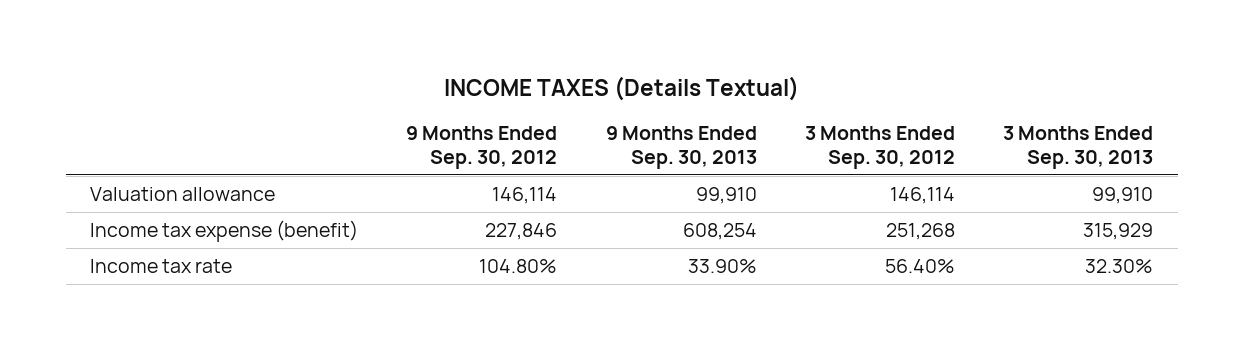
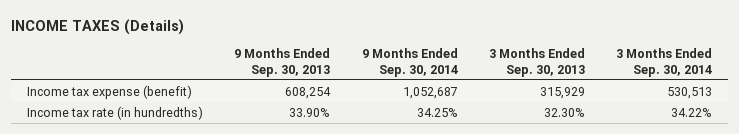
[443,76,799,102] INCOME TAXES (Details Textual) -> [11,18,185,35] INCOME TAXES (Details)
[406,126,558,170] 9 Months Ended Sep. 30, 2012 -> none
[805,126,956,170] 3 Months Ended Sep. 30, 2012 -> none
none -> [361,48,458,78] 9 Months Ended Sep. 30, 2014
none -> [616,48,713,78] 3 Months Ended Sep. 30, 2014
[90,186,276,201] Valuation allowance -> none
[90,258,233,273] Income tax rate -> [26,105,203,120] Income tax rate (in hundredths)

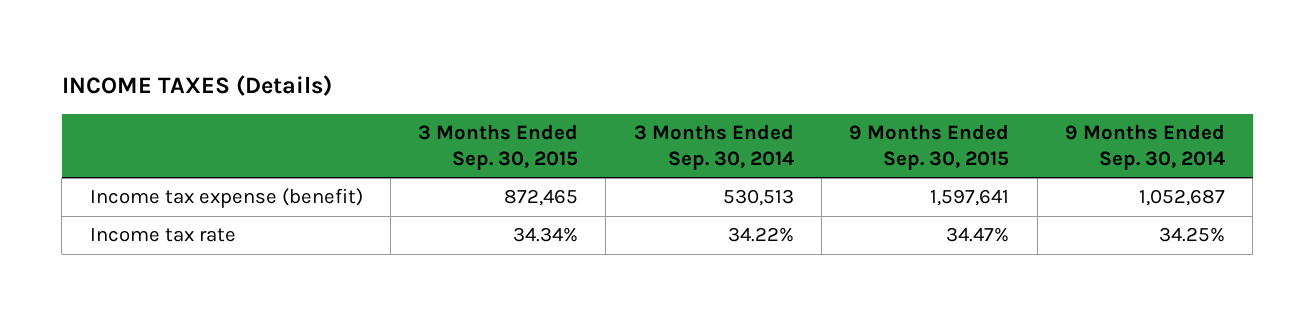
[234,48,331,78] 9 Months Ended Sep. 30, 2013 -> none
[489,48,586,78] 3 Months Ended Sep. 30, 2013 -> none
none -> [418,124,579,170] 3 Months Ended Sep. 30, 2015
none -> [849,124,1010,170] 9 Months Ended Sep. 30, 2015
[26,105,203,120] Income tax rate (in hundredths) -> [89,228,236,243] Income tax rate

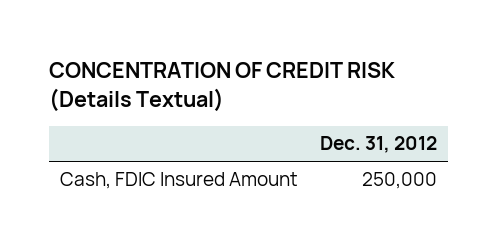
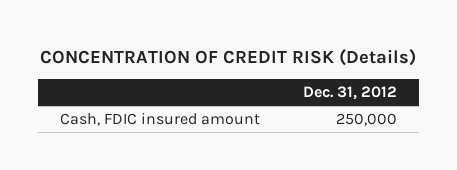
[48,61,395,113] CONCENTRATION OF CREDIT RISK (Details Textual) -> [40,49,417,67] CONCENTRATION OF CREDIT RISK (Details)
[59,172,298,190] Cash, FDIC Insured Amount -> [59,111,260,126] Cash, FDIC insured amount

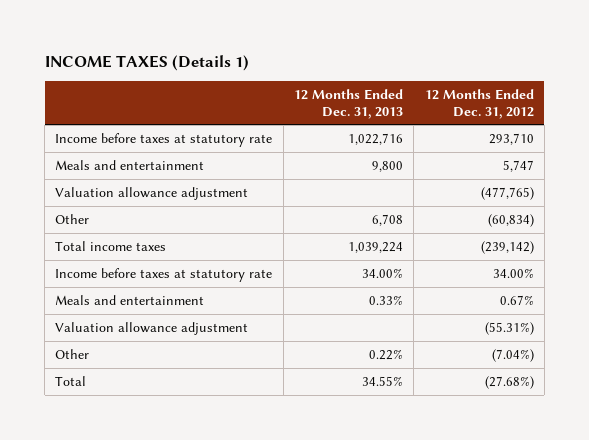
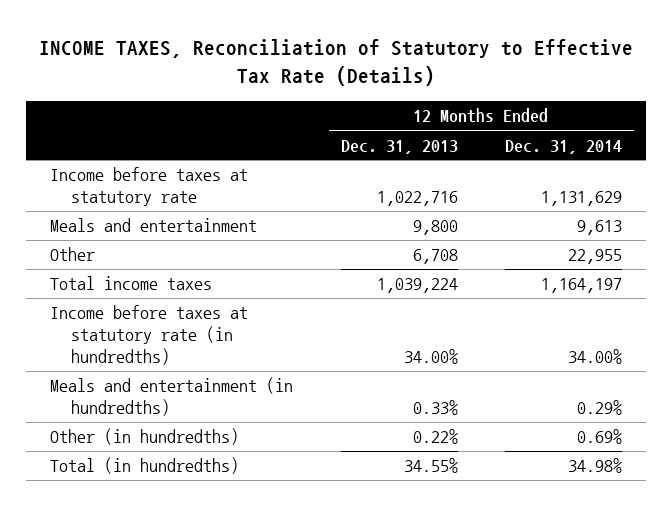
[44,54,249,71] INCOME TAXES (Details 1) -> [39,39,634,87] INCOME TAXES, Reconciliation of Statutory to Effective Tax Rate (Details)
[424,88,534,119] 12 Months Ended Dec. 31, 2012 -> none
none -> [504,139,622,154] Dec. 31, 2014
[55,187,249,201] Valuation allowance adjustment -> none
[55,322,249,336] Valuation allowance adjustment -> none
[55,268,273,283] Income before taxes at statutory rate -> [50,305,249,366] Income before taxes at statutory rate (in hundredths)
[55,295,205,306] Meals and entertainment -> [50,377,294,417] Meals and entertainment (in hundredths)
[55,349,90,360] Other -> [50,428,240,446] Other (in hundredths)
[55,376,87,387] Total -> [50,457,240,475] Total (in hundredths)

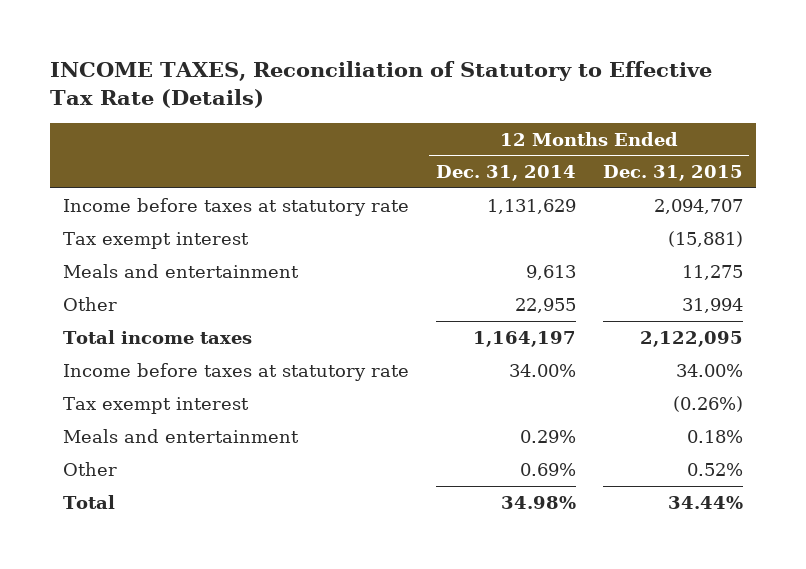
[340,139,458,154] Dec. 31, 2013 -> none
none -> [602,165,743,182] Dec. 31, 2015
none -> [63,231,250,249] Tax exempt interest
[50,305,249,366] Income before taxes at statutory rate (in hundredths) -> [63,362,410,381] Income before taxes at statutory rate
none -> [63,396,250,414] Tax exempt interest
[50,377,294,417] Meals and entertainment (in hundredths) -> [63,428,300,443] Meals and entertainment
[50,428,240,446] Other (in hundredths) -> [63,461,118,476] Other
[50,457,240,475] Total (in hundredths) -> [63,494,116,509] Total

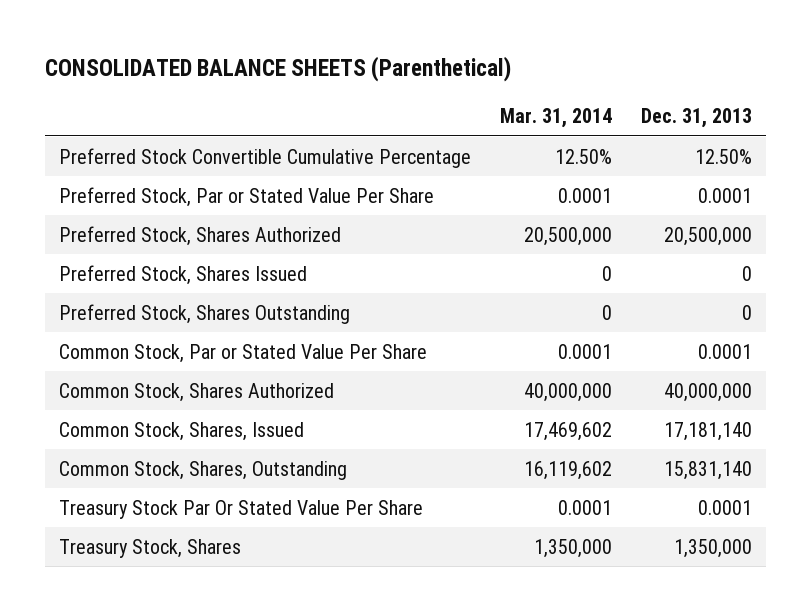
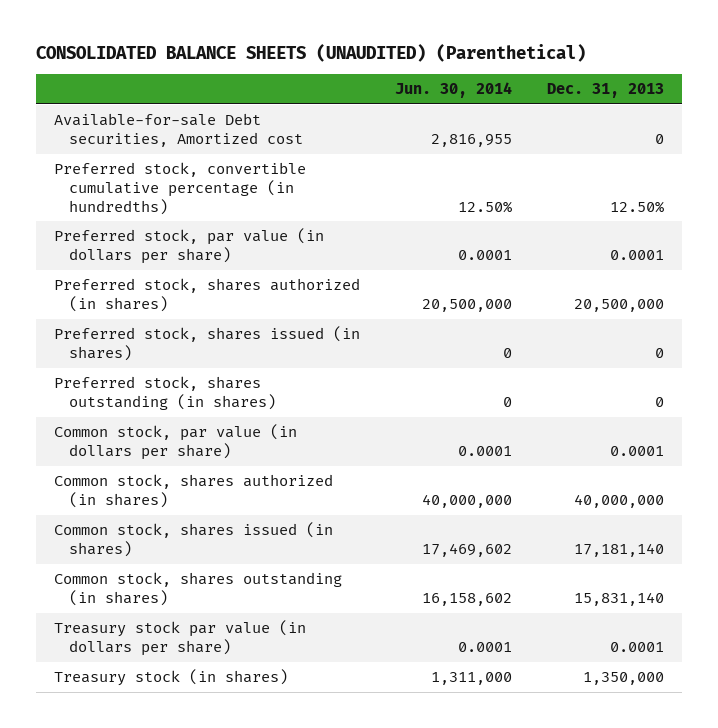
[44,56,511,83] CONSOLIDATED BALANCE SHEETS (Parenthetical) -> [35,43,586,62] CONSOLIDATED BALANCE SHEETS (UNAUDITED) (Parenthetical)
[500,108,613,129] Mar. 31, 2014 -> none
none -> [394,81,512,98] Jun. 30, 2014
none -> [53,113,304,147] Available-for-sale Debt securities, Amortized cost
[59,147,472,168] Preferred Stock Convertible Cumulative Percentage -> [53,162,306,215] Preferred stock, convertible cumulative percentage (in hundredths)
[59,186,435,207] Preferred Stock, Par or Stated Value Per Share -> [53,228,324,264] Preferred stock, par value (in dollars per share)
[59,225,342,246] Preferred Stock, Shares Authorized -> [53,278,360,312] Preferred stock, shares authorized (in shares)
[59,264,308,285] Preferred Stock, Shares Issued -> [53,326,360,361] Preferred stock, shares issued (in shares)
[59,303,351,324] Preferred Stock, Shares Outstanding -> [53,376,277,410] Preferred stock, shares outstanding (in shares)
[59,343,428,363] Common Stock, Par or Stated Value Per Share -> [53,424,297,460] Common stock, par value (in dollars per share)
[59,382,335,402] Common Stock, Shares Authorized -> [53,474,333,508] Common stock, shares authorized (in shares)
[59,421,305,441] Common Stock, Shares, Issued -> [53,522,333,557] Common stock, shares issued (in shares)
[59,460,348,480] Common Stock, Shares, Outstanding -> [53,572,342,606] Common stock, shares outstanding (in shares)
[59,499,424,519] Treasury Stock Par Or Stated Value Per Share -> [53,620,306,656] Treasury stock par value (in dollars per share)
[59,538,242,558] Treasury Stock, Shares -> [53,669,288,687] Treasury stock (in shares)

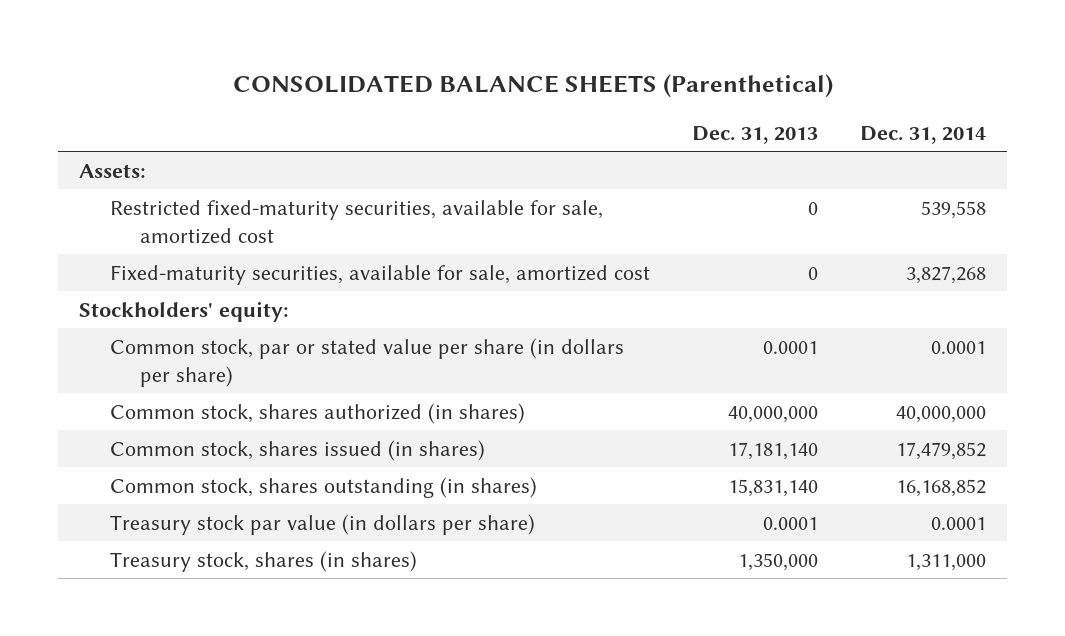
[35,43,586,62] CONSOLIDATED BALANCE SHEETS (UNAUDITED) (Parenthetical) -> [232,74,833,99] CONSOLIDATED BALANCE SHEETS (Parenthetical)
[394,81,512,98] Jun. 30, 2014 -> none
none -> [859,125,986,144] Dec. 31, 2014
[53,162,306,215] Preferred stock, convertible cumulative percentage (in hundredths) -> none
[53,228,324,264] Preferred stock, par value (in dollars per share) -> none
[53,278,360,312] Preferred stock, shares authorized (in shares) -> none
[53,326,360,361] Preferred stock, shares issued (in shares) -> none
[53,376,277,410] Preferred stock, shares outstanding (in shares) -> none
none -> [79,163,147,178] Assets:
none -> [109,199,603,244] Restricted fixed-maturity securities, available for sale, amortized cost
[53,113,304,147] Available-for-sale Debt securities, Amortized cost -> [109,264,650,285] Fixed-maturity securities, available for sale, amortized cost
none -> [79,300,290,322] Stockholders' equity:
[53,424,297,460] Common stock, par value (in dollars per share) -> [109,337,624,387] Common stock, par or stated value per share (in dollars per share)
[53,669,288,687] Treasury stock (in shares) -> [109,550,417,572] Treasury stock, shares (in shares)

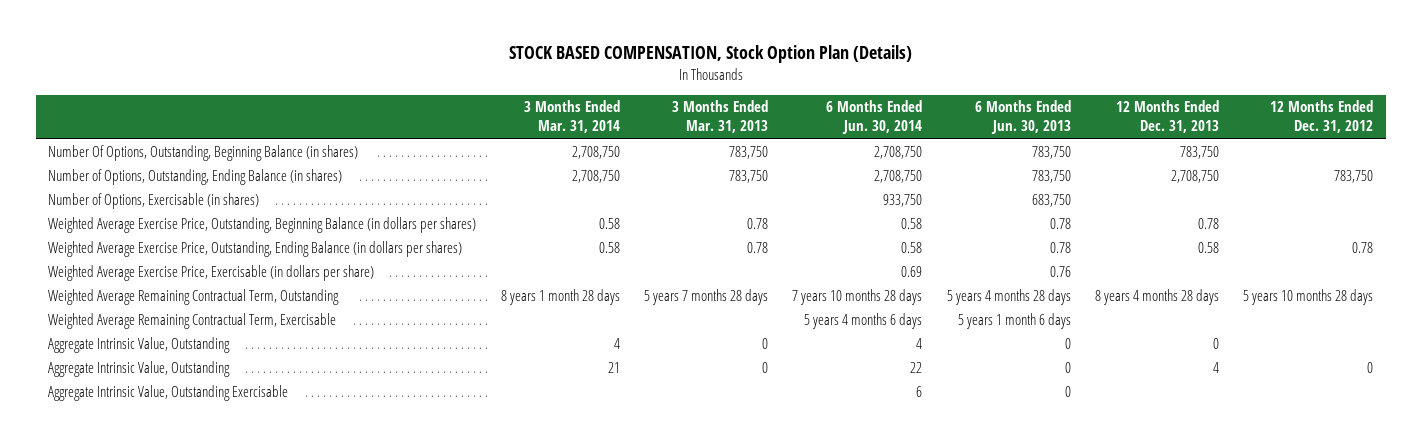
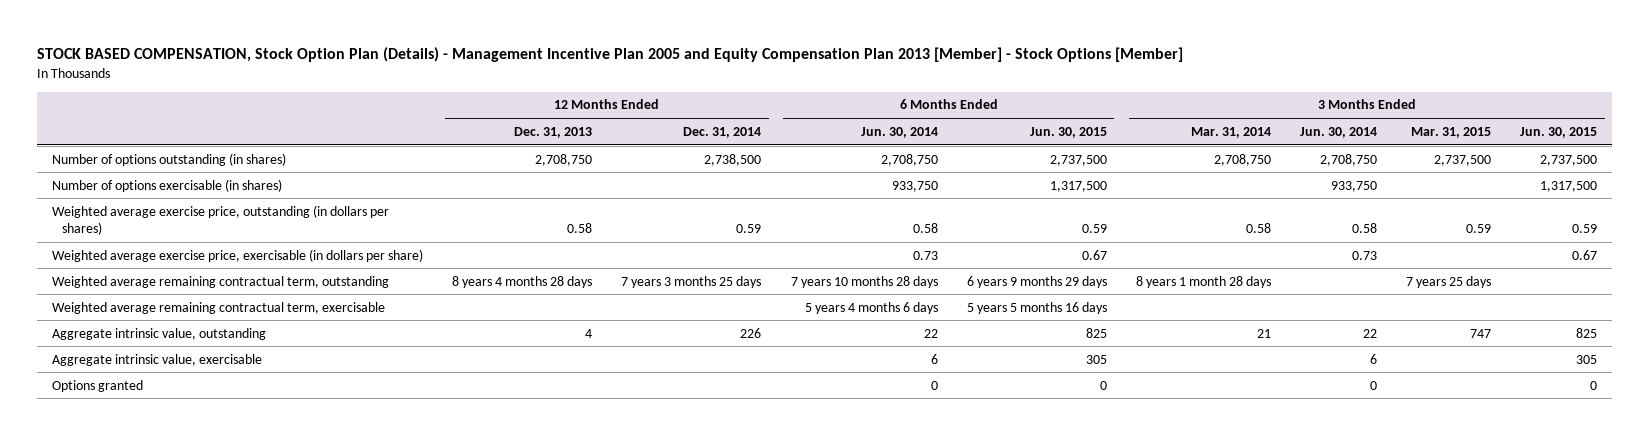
[508,45,912,64] STOCK BASED COMPENSATION, Stock Option Plan (Details) -> [37,46,1184,62] STOCK BASED COMPENSATION, Stock Option Plan (Details) - Management Incentive Plan 2005 and Equity Compensation Plan 2013 [Member] - Stock Options [Member]
[671,100,768,134] 3 Months Ended Mar. 31, 2013 -> none
[974,100,1071,135] 6 Months Ended Jun. 30, 2013 -> none
[1270,100,1374,134] 12 Months Ended Dec. 31, 2012 -> none
none -> [683,126,762,138] Dec. 31, 2014
none -> [1029,126,1107,138] Jun. 30, 2015
none -> [1300,126,1378,138] Jun. 30, 2014
none -> [1411,126,1492,138] Mar. 31, 2015
none -> [1520,126,1598,138] Jun. 30, 2015
[48,168,343,185] Number of Options, Outstanding, Ending Balance (in shares) -> none
[48,240,463,257] Weighted Average Exercise Price, Outstanding, Ending Balance (in dollars per shares) -> none
[48,360,231,377] Aggregate Intrinsic Value, Outstanding -> none
[48,144,359,161] Number Of Options, Outstanding, Beginning Balance (in shares) -> [51,152,286,166] Number of options outstanding (in shares)
[1180,145,1220,159] 783,750 -> [535,153,593,166] 2,708,750
[48,192,260,209] Number of Options, Exercisable (in shares) -> [51,178,282,192] Number of options exercisable (in shares)
[48,216,477,233] Weighted Average Exercise Price, Outstanding, Beginning Balance (in dollars per shares) -> [51,204,389,236] Weighted average exercise price, outstanding (in dollars per shares)
[1198,217,1220,229] 0.78 -> [567,223,593,234] 0.58
[48,264,375,281] Weighted Average Exercise Price, Exercisable (in dollars per share) -> [51,248,423,262] Weighted average exercise price, exercisable (in dollars per share)
[901,265,923,277] 0.69 -> [912,250,938,260] 0.73
[48,288,340,305] Weighted Average Remaining Contractual Term, Outstanding -> [51,275,389,288] Weighted average remaining contractual term, outstanding
[48,312,337,329] Weighted Average Remaining Contractual Term, Exercisable -> [51,301,385,314] Weighted average remaining contractual term, exercisable
[48,336,231,353] Aggregate Intrinsic Value, Outstanding -> [51,327,266,340] Aggregate intrinsic value, outstanding
[613,337,620,349] 4 -> [1256,328,1271,338] 21
[916,337,923,349] 4 -> [923,328,938,338] 22
[1213,337,1220,349] 0 -> [585,328,593,338] 4
[48,384,289,401] Aggregate Intrinsic Value, Outstanding Exercisable -> [51,353,262,366] Aggregate intrinsic value, exercisable
none -> [51,379,143,392] Options granted

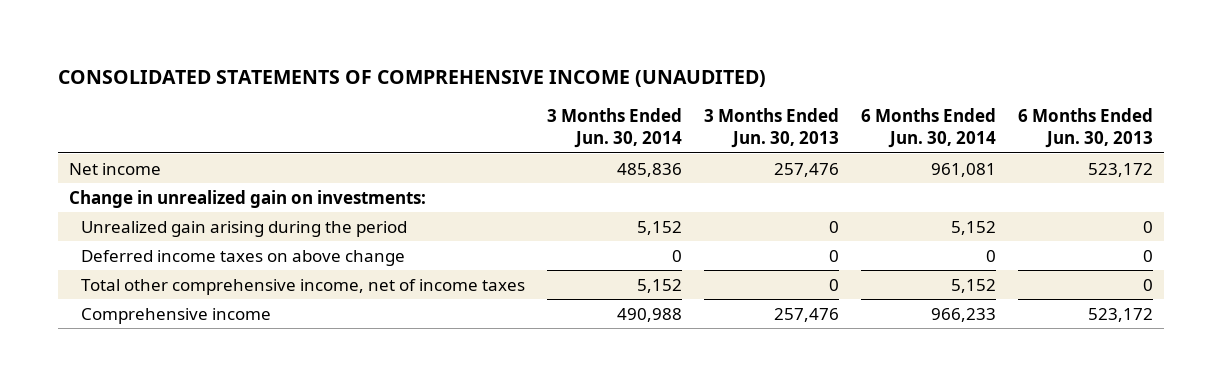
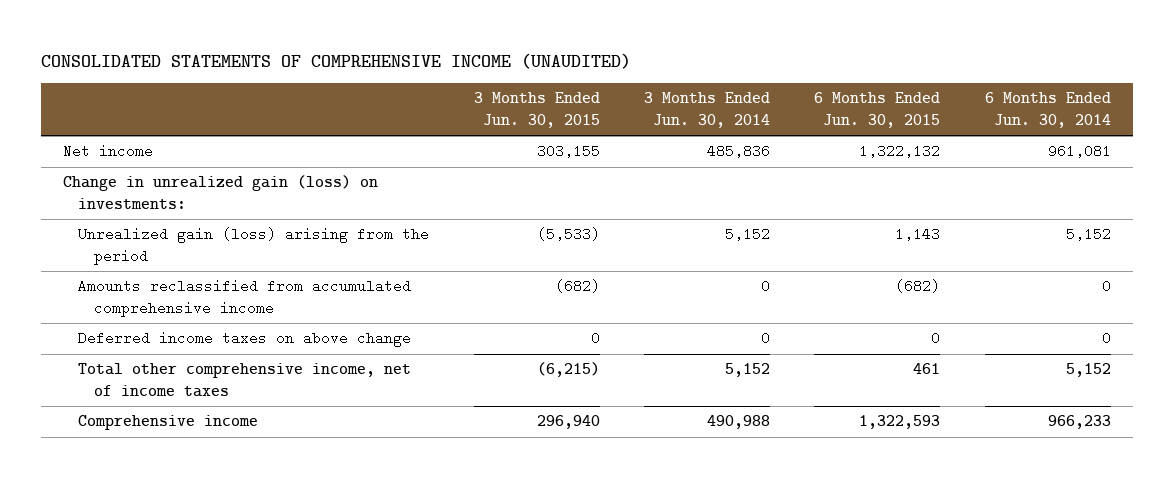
[704,108,840,149] 3 Months Ended Jun. 30, 2013 -> none
[1017,108,1153,149] 6 Months Ended Jun. 30, 2013 -> none
none -> [473,92,600,128] 3 Months Ended Jun. 30, 2015
none -> [814,92,941,128] 6 Months Ended Jun. 30, 2015
[68,189,426,208] Change in unrealized gain on investments: -> [63,175,379,209] Change in unrealized gain (loss) on investments:
[81,220,408,237] Unrealized gain arising during the period -> [78,227,430,265] Unrealized gain (loss) arising from the period
none -> [78,279,412,317] Amounts reclassified from accumulated comprehensive income

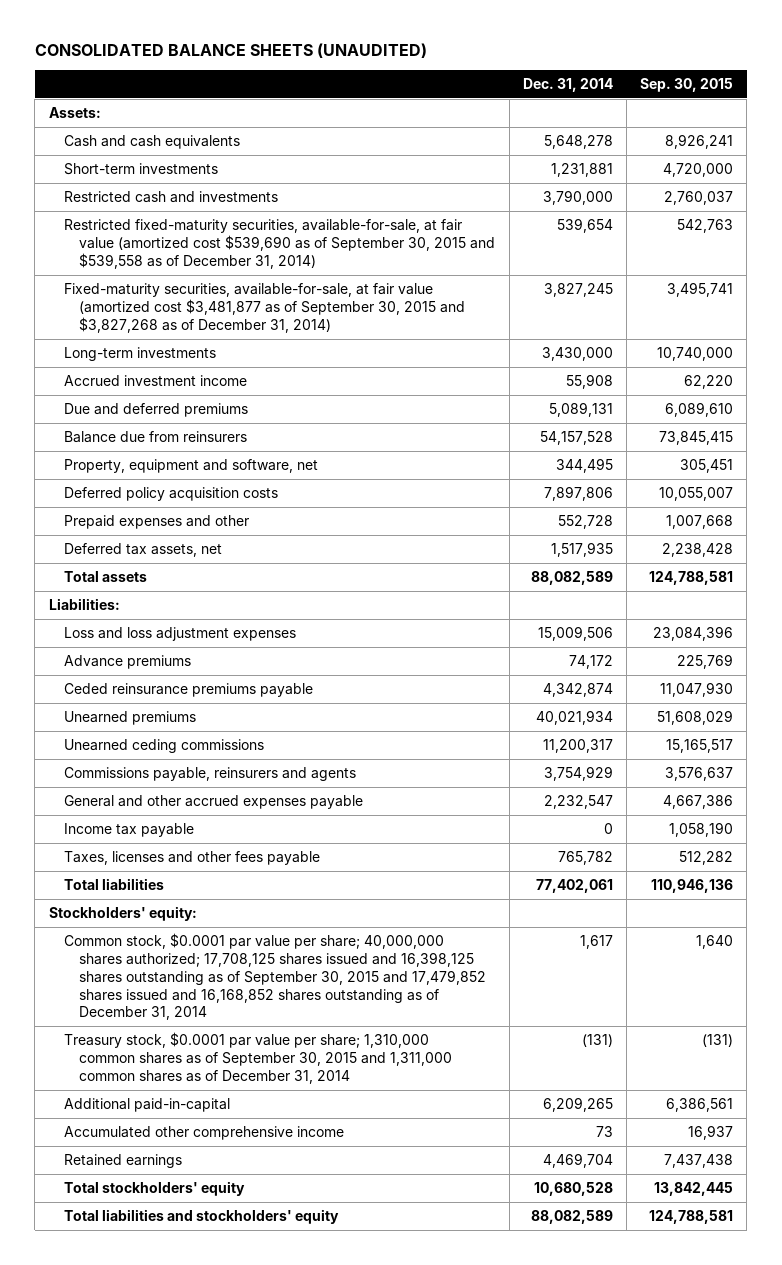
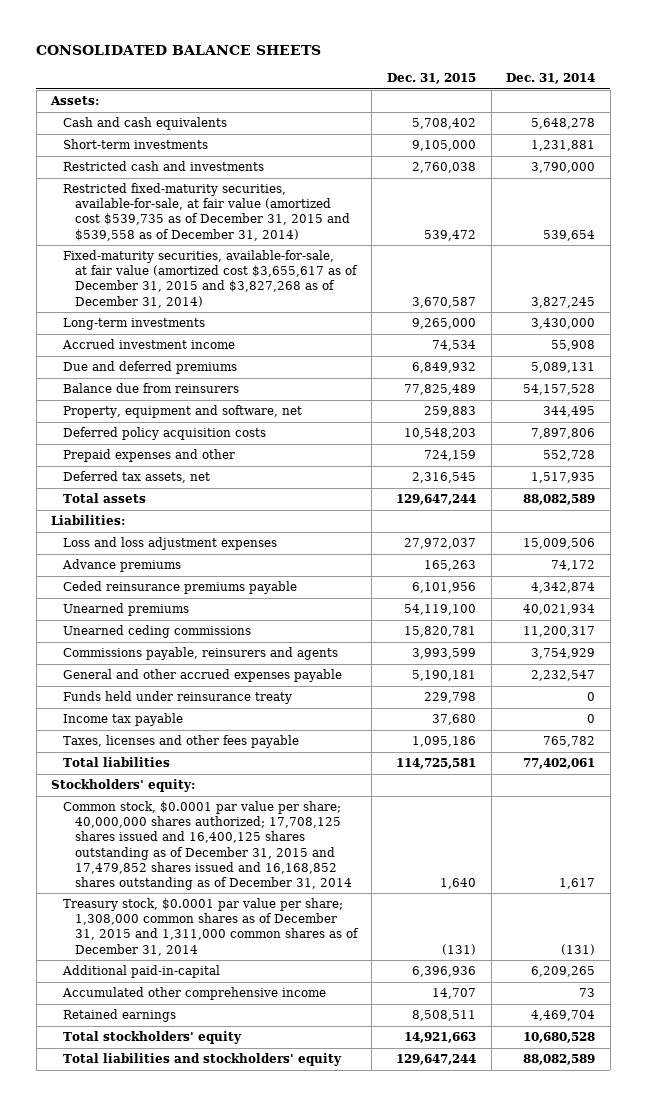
[34,43,427,59] CONSOLIDATED BALANCE SHEETS (UNAUDITED) -> [36,44,322,55] CONSOLIDATED BALANCE SHEETS
[640,77,734,92] Sep. 30, 2015 -> none
none -> [386,72,476,84] Dec. 31, 2015
[63,218,496,269] Restricted fixed-maturity securities, available-for-sale, at fair value (amortized cost $539,690 as of September 30, 2015 and $539,558 as of December 31, 2014) -> [62,183,350,241] Restricted fixed-maturity securities, available-for-sale, at fair value (amortized cost $539,735 as of December 31, 2015 and $539,558 as of December 31, 2014)
[63,282,466,333] Fixed-maturity securities, available-for-sale, at fair value (amortized cost $3,481,877 as of September 30, 2015 and $3,827,268 as of December 31, 2014) -> [62,250,358,308] Fixed-maturity securities, available-for-sale, at fair value (amortized cost $3,655,617 as of December 31, 2015 and $3,827,268 as of December 31, 2014)
none -> [62,691,292,705] Funds held under reinsurance treaty
[63,932,487,1021] Common stock, $0.0001 par value per share; 40,000,000 shares authorized; 17,708,125 shares issued and 16,398,125 shares outstanding as of September 30, 2015 and 17,479,852 shares issued and 16,168,852 shares outstanding as of December 31, 2014 -> [62,801,352,890] Common stock, $0.0001 par value per share; 40,000,000 shares authorized; 17,708,125 shares issued and 16,400,125 shares outstanding as of December 31, 2015 and 17,479,852 shares issued and 16,168,852 shares outstanding as of December 31, 2014
[63,1031,453,1084] Treasury stock, $0.0001 par value per share; 1,310,000 common shares as of September 30, 2015 and 1,311,000 common shares as of December 31, 2014 -> [62,898,359,956] Treasury stock, $0.0001 par value per share; 1,308,000 common shares as of December 31, 2015 and 1,311,000 common shares as of December 31, 2014

